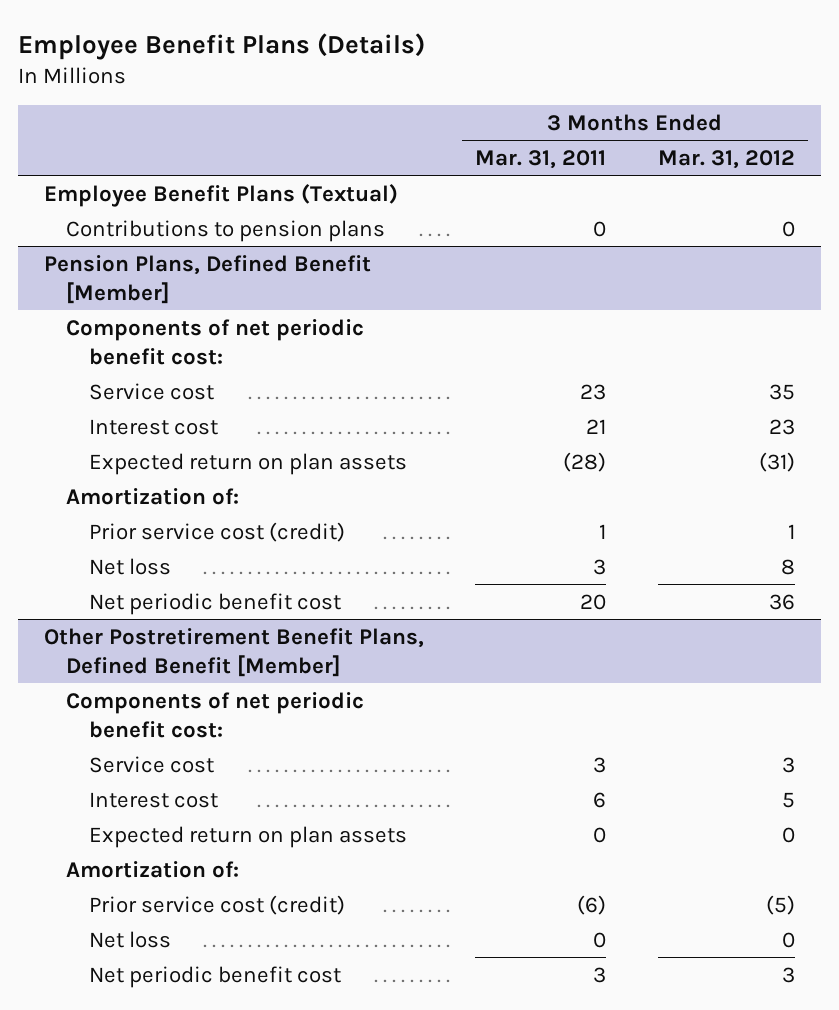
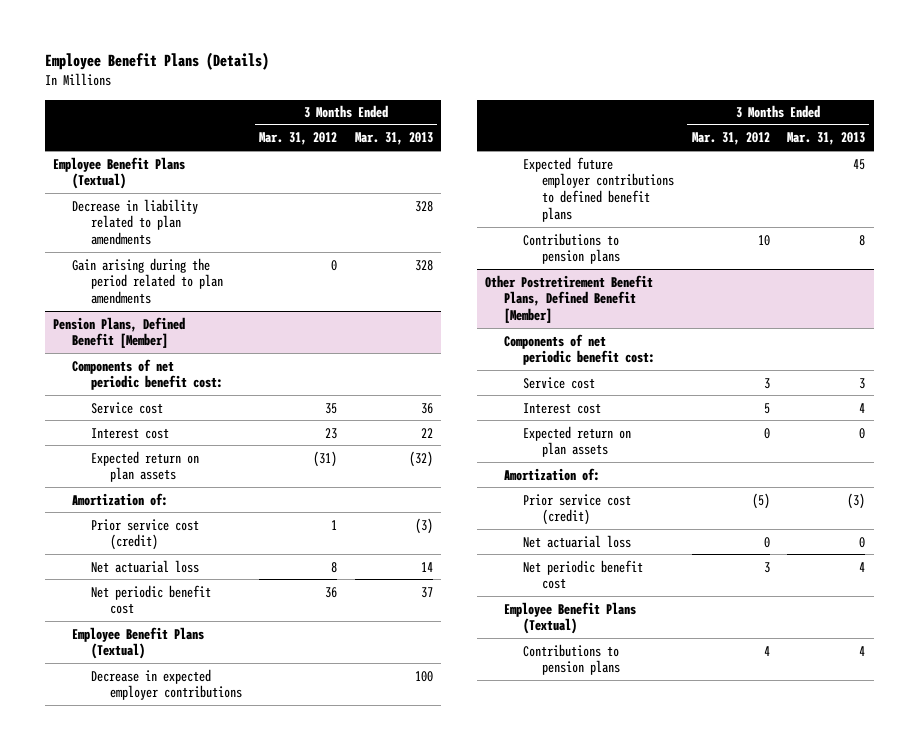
[475,149,607,169] Mar. 31, 2011 -> none
none -> [354,132,433,146] Mar. 31, 2013
[66,219,386,242] Contributions to pension plans -> none
none -> [72,198,199,246] Decrease in liability related to plan amendments
none -> [72,257,224,305] Gain arising during the period related to plan amendments
[88,557,171,575] Net loss -> [91,559,200,573] Net actuarial loss
none -> [72,626,205,660] Employee Benefit Plans (Textual)
none -> [91,668,243,701] Decrease in expected employer contributions
none -> [523,156,675,223] Expected future employer contributions to defined benefit plans
none -> [523,232,621,265] Contributions to pension plans
[88,930,171,948] Net loss -> [523,534,632,548] Net actuarial loss
none -> [504,601,637,635] Employee Benefit Plans (Textual)
none -> [523,643,621,676] Contributions to pension plans

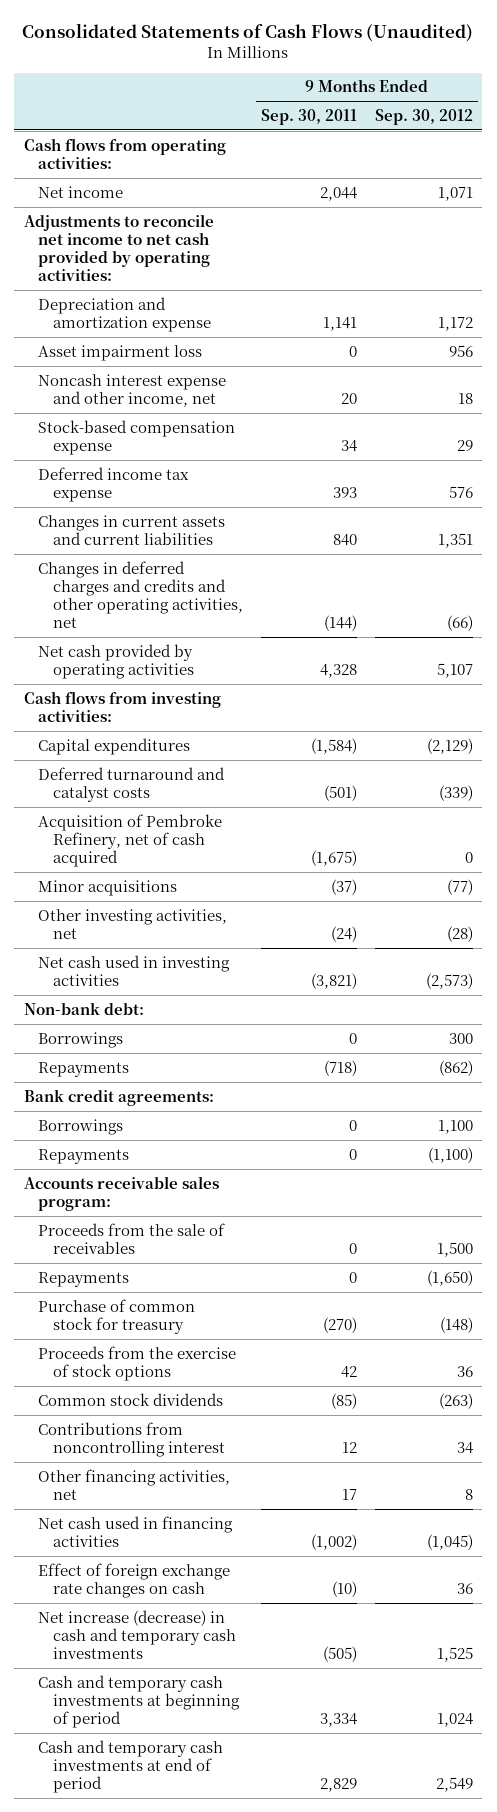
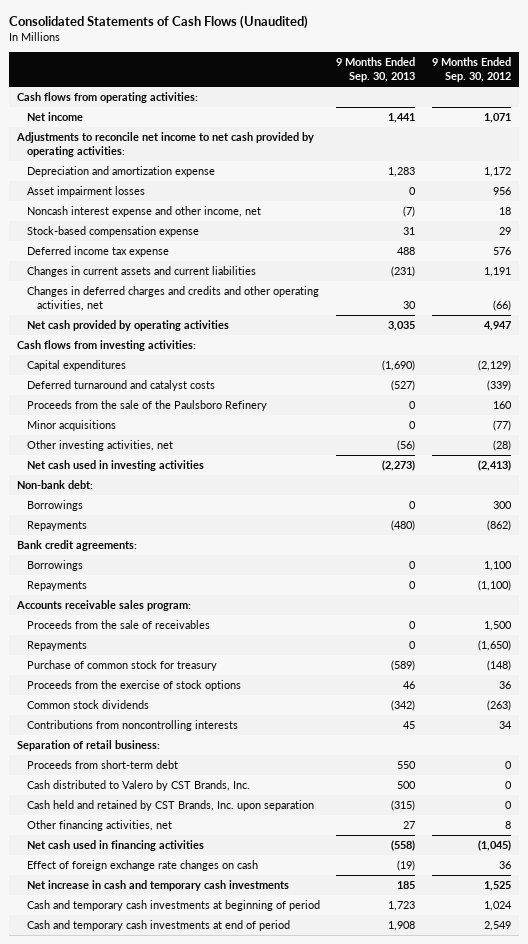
[260,108,357,125] Sep. 30, 2011 -> none
none -> [336,57,416,83] 9 Months Ended Sep. 30, 2013
[38,344,203,361] Asset impairment loss -> [27,185,146,197] Asset impairment losses
[438,532,474,548] 1,351 -> [483,266,511,277] 1,191
[437,662,474,678] 5,107 -> [483,320,511,331] 4,947
[38,813,223,867] Acquisition of Pembroke Refinery, net of cash acquired -> none
none -> [27,399,268,411] Proceeds from the sale of the Paulsboro Refinery
[426,972,474,989] (2,573) -> [477,459,511,471] (2,413)
[38,1421,225,1457] Contributions from noncontrolling interest -> [27,719,239,731] Contributions from noncontrolling interests
none -> [17,739,161,751] Separation of retail business:
none -> [27,759,179,769] Proceeds from short-term debt
none -> [27,779,251,791] Cash distributed to Valero by CST Brands, Inc.
none -> [27,799,315,811] Cash held and retained by CST Brands, Inc. upon separation
[38,1609,236,1659] Net increase (decrease) in cash and temporary cash investments -> [27,879,290,891] Net increase in cash and temporary cash investments

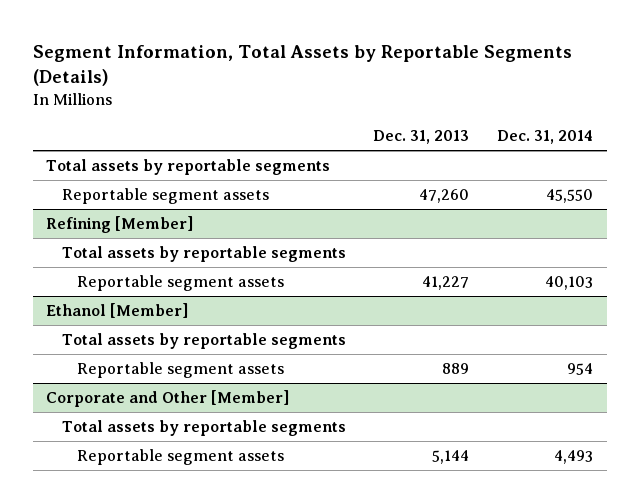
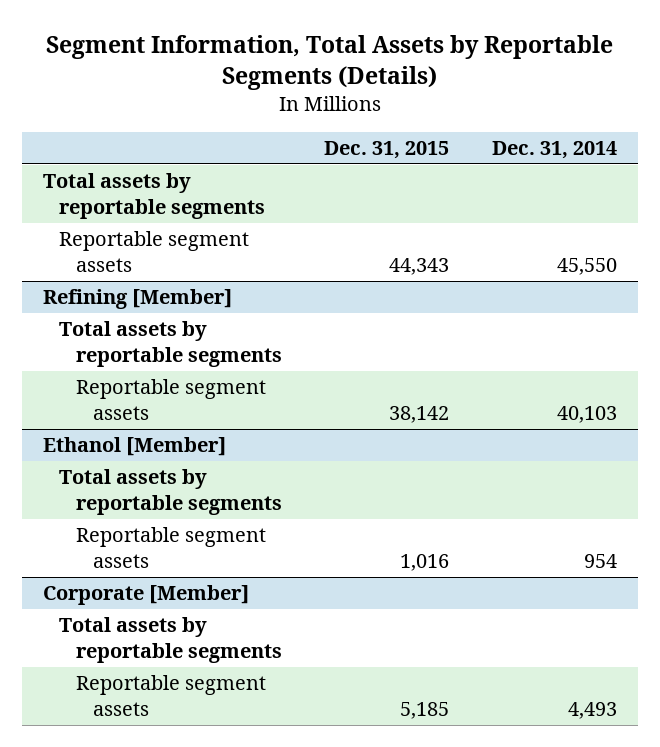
[373,130,470,145] Dec. 31, 2013 -> none
none -> [324,140,450,159] Dec. 31, 2015
[46,390,290,408] Corporate and Other [Member] -> [42,585,249,606] Corporate [Member]

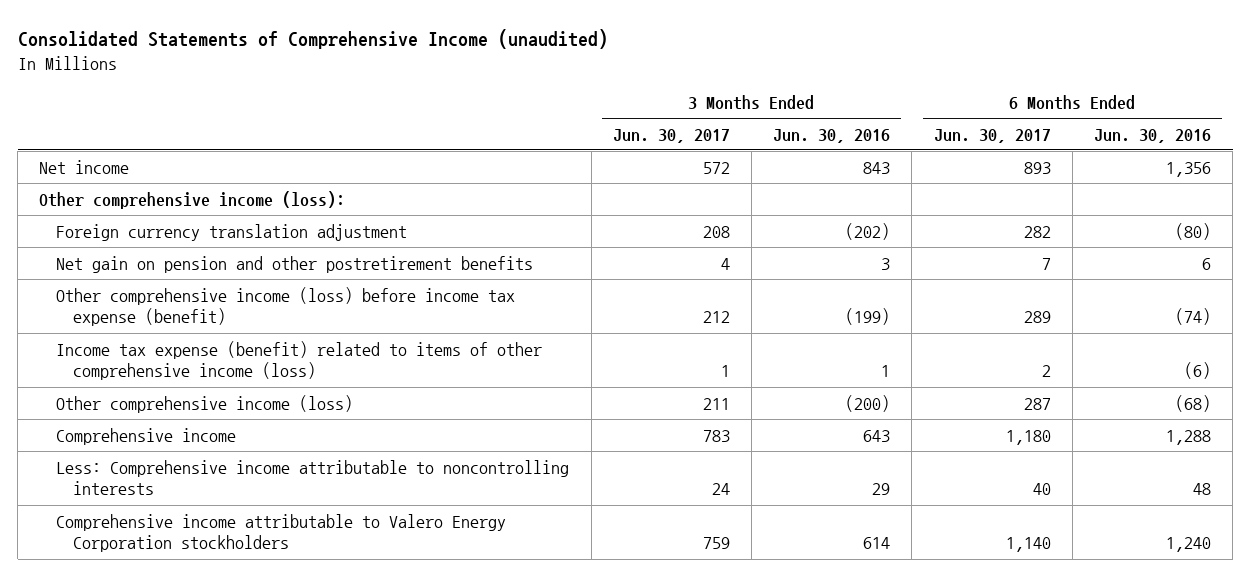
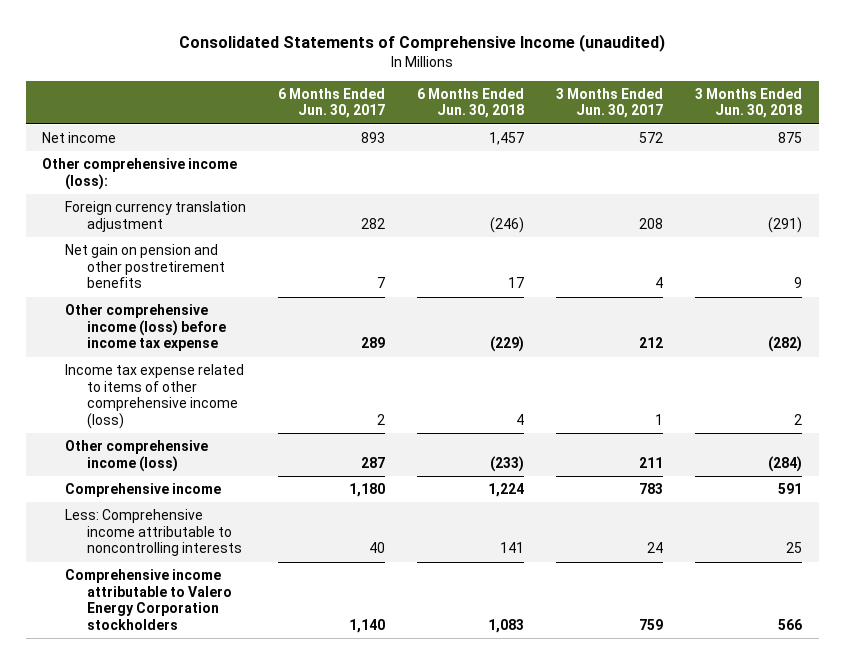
[773,128,891,143] Jun. 30, 2016 -> none
[1094,128,1212,143] Jun. 30, 2016 -> none
none -> [416,87,524,119] 6 Months Ended Jun. 30, 2018
none -> [695,87,803,119] 3 Months Ended Jun. 30, 2018
[56,286,516,327] Other comprehensive income (loss) before income tax expense (benefit) -> [64,304,226,352] Other comprehensive income (loss) before income tax expense
[56,340,543,381] Income tax expense (benefit) related to items of other comprehensive income (loss) -> [64,364,244,430] Income tax expense related to items of other comprehensive income (loss)

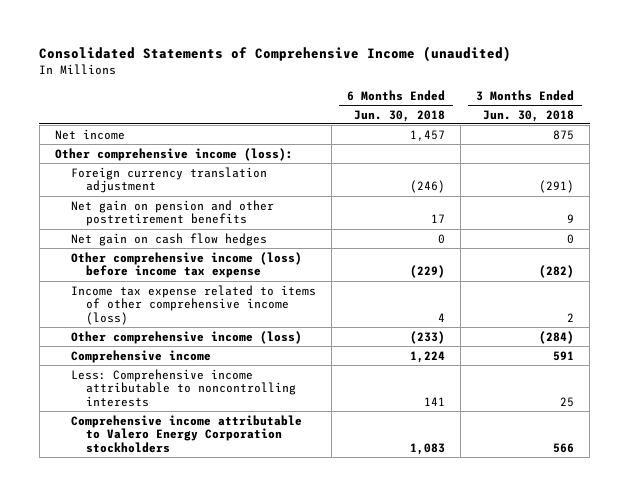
[277,87,385,119] 6 Months Ended Jun. 30, 2017 -> none
[556,87,664,119] 3 Months Ended Jun. 30, 2017 -> none
none -> [70,232,267,246] Net gain on cash flow hedges

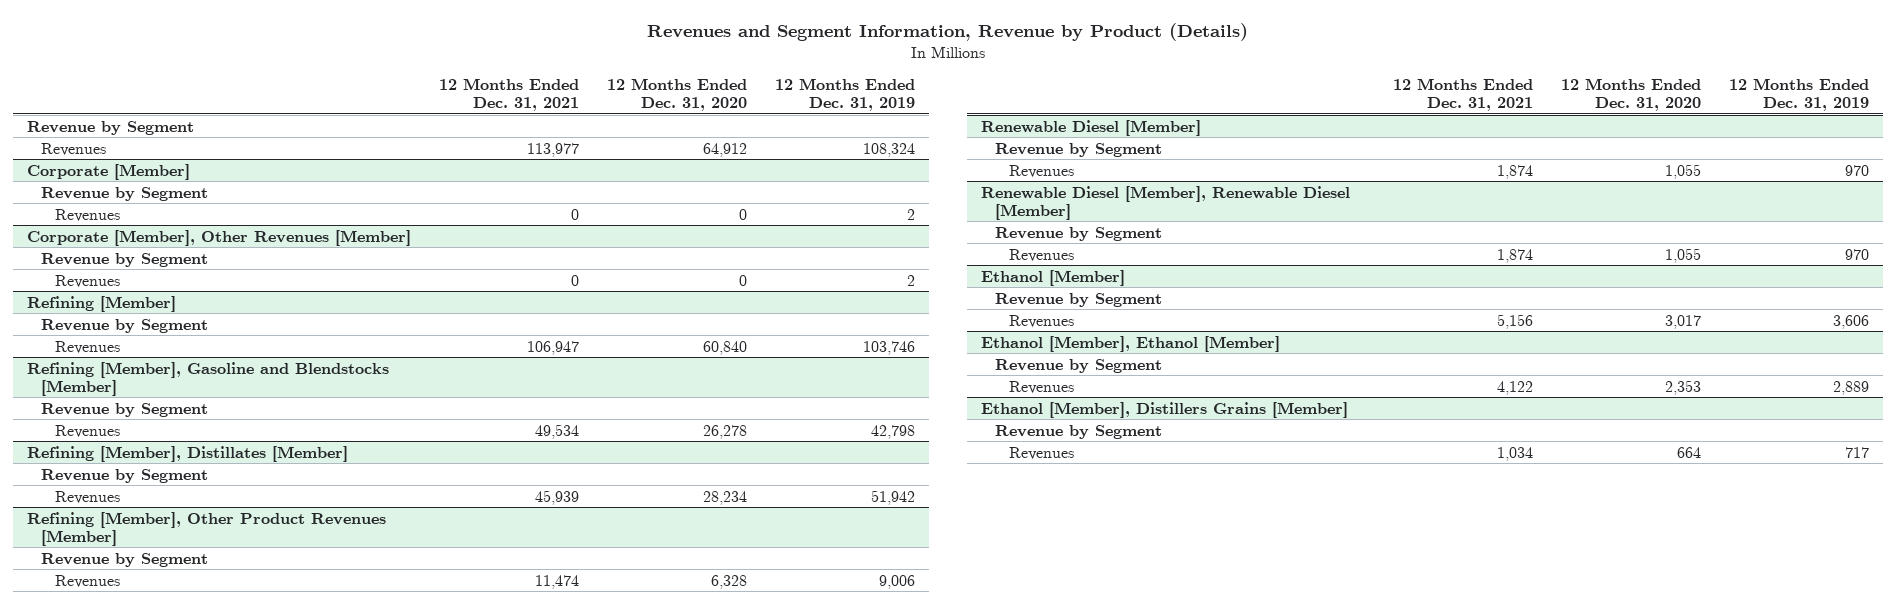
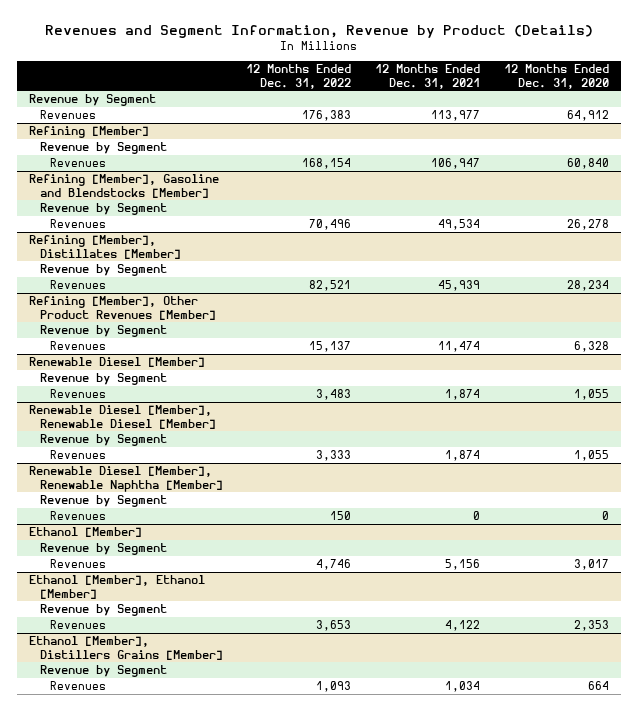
[775,77,916,111] 12 Months Ended Dec. 31, 2019 -> none
none -> [246,64,352,89] 12 Months Ended Dec. 31, 2022
[27,163,191,180] Corporate [Member] -> none
[41,186,209,201] Revenue by Segment -> none
[54,208,120,222] Revenues -> none
[27,229,412,246] Corporate [Member], Other Revenues [Member] -> none
[41,252,209,267] Revenue by Segment -> none
[54,274,120,288] Revenues -> none
none -> [29,466,223,492] Renewable Diesel [Member], Renewable Naphtha [Member]
none -> [39,495,167,508] Revenue by Segment
none -> [50,511,107,521] Revenues

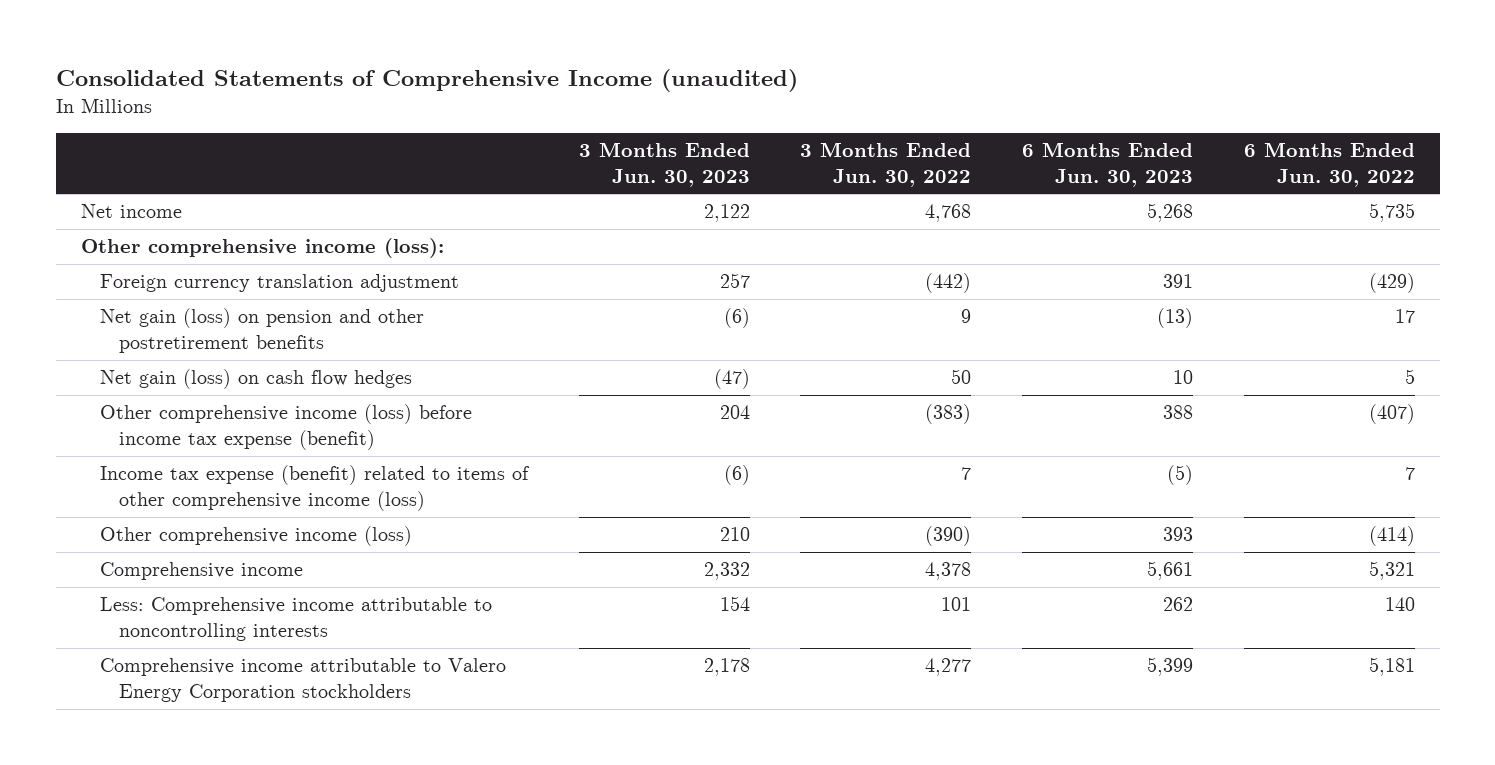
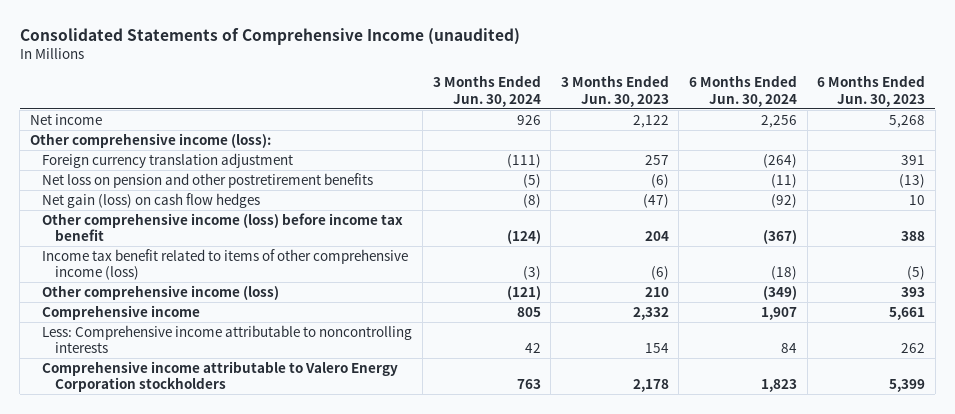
[800,142,972,187] 3 Months Ended Jun. 30, 2022 -> none
[1243,142,1415,187] 6 Months Ended Jun. 30, 2022 -> none
none -> [432,75,541,107] 3 Months Ended Jun. 30, 2024
none -> [689,75,798,107] 6 Months Ended Jun. 30, 2024
[100,308,425,354] Net gain (loss) on pension and other postretirement benefits -> [42,172,374,188] Net loss on pension and other postretirement benefits
[100,404,473,451] Other comprehensive income (loss) before income tax expense (benefit) -> [42,212,404,242] Other comprehensive income (loss) before income tax benefit
[100,465,531,512] Income tax expense (benefit) related to items of other comprehensive income (loss) -> [42,248,409,281] Income tax benefit related to items of other comprehensive income (loss)

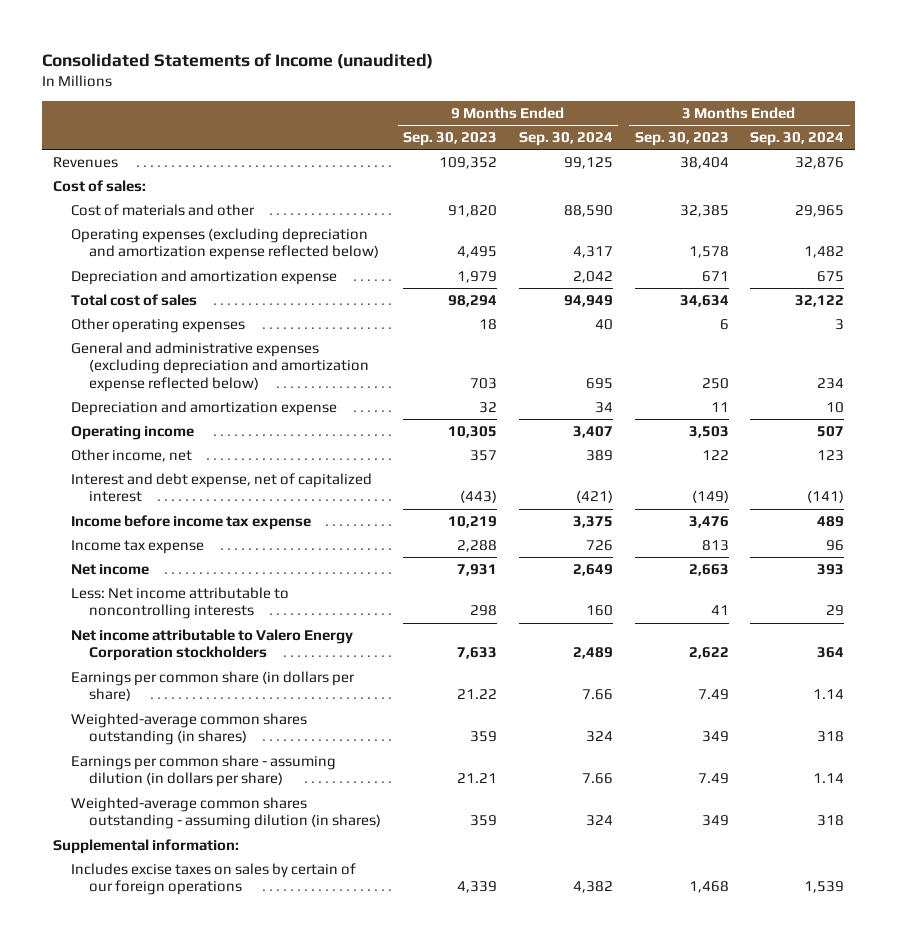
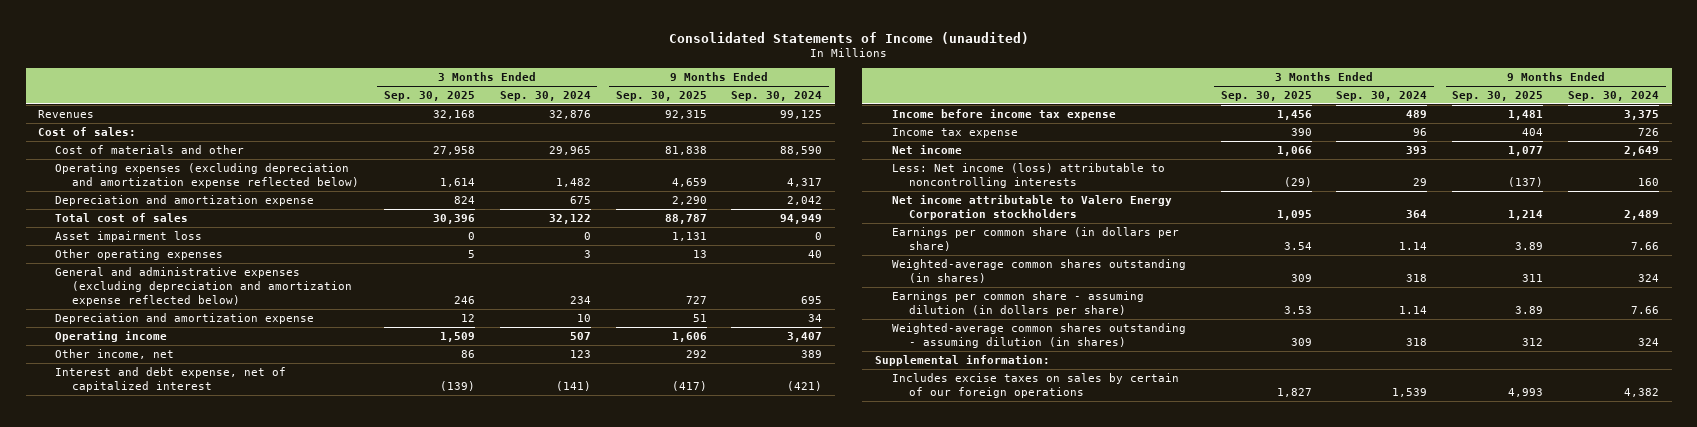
[403,132,498,147] Sep. 30, 2023 -> none
[634,132,729,147] Sep. 30, 2023 -> none
none -> [383,90,475,101] Sep. 30, 2025
none -> [615,90,707,101] Sep. 30, 2025
none -> [54,230,202,242] Asset impairment loss
[71,587,290,620] Less: Net income attributable to noncontrolling interests -> [891,162,1165,188] Less: Net income (loss) attributable to noncontrolling interests

